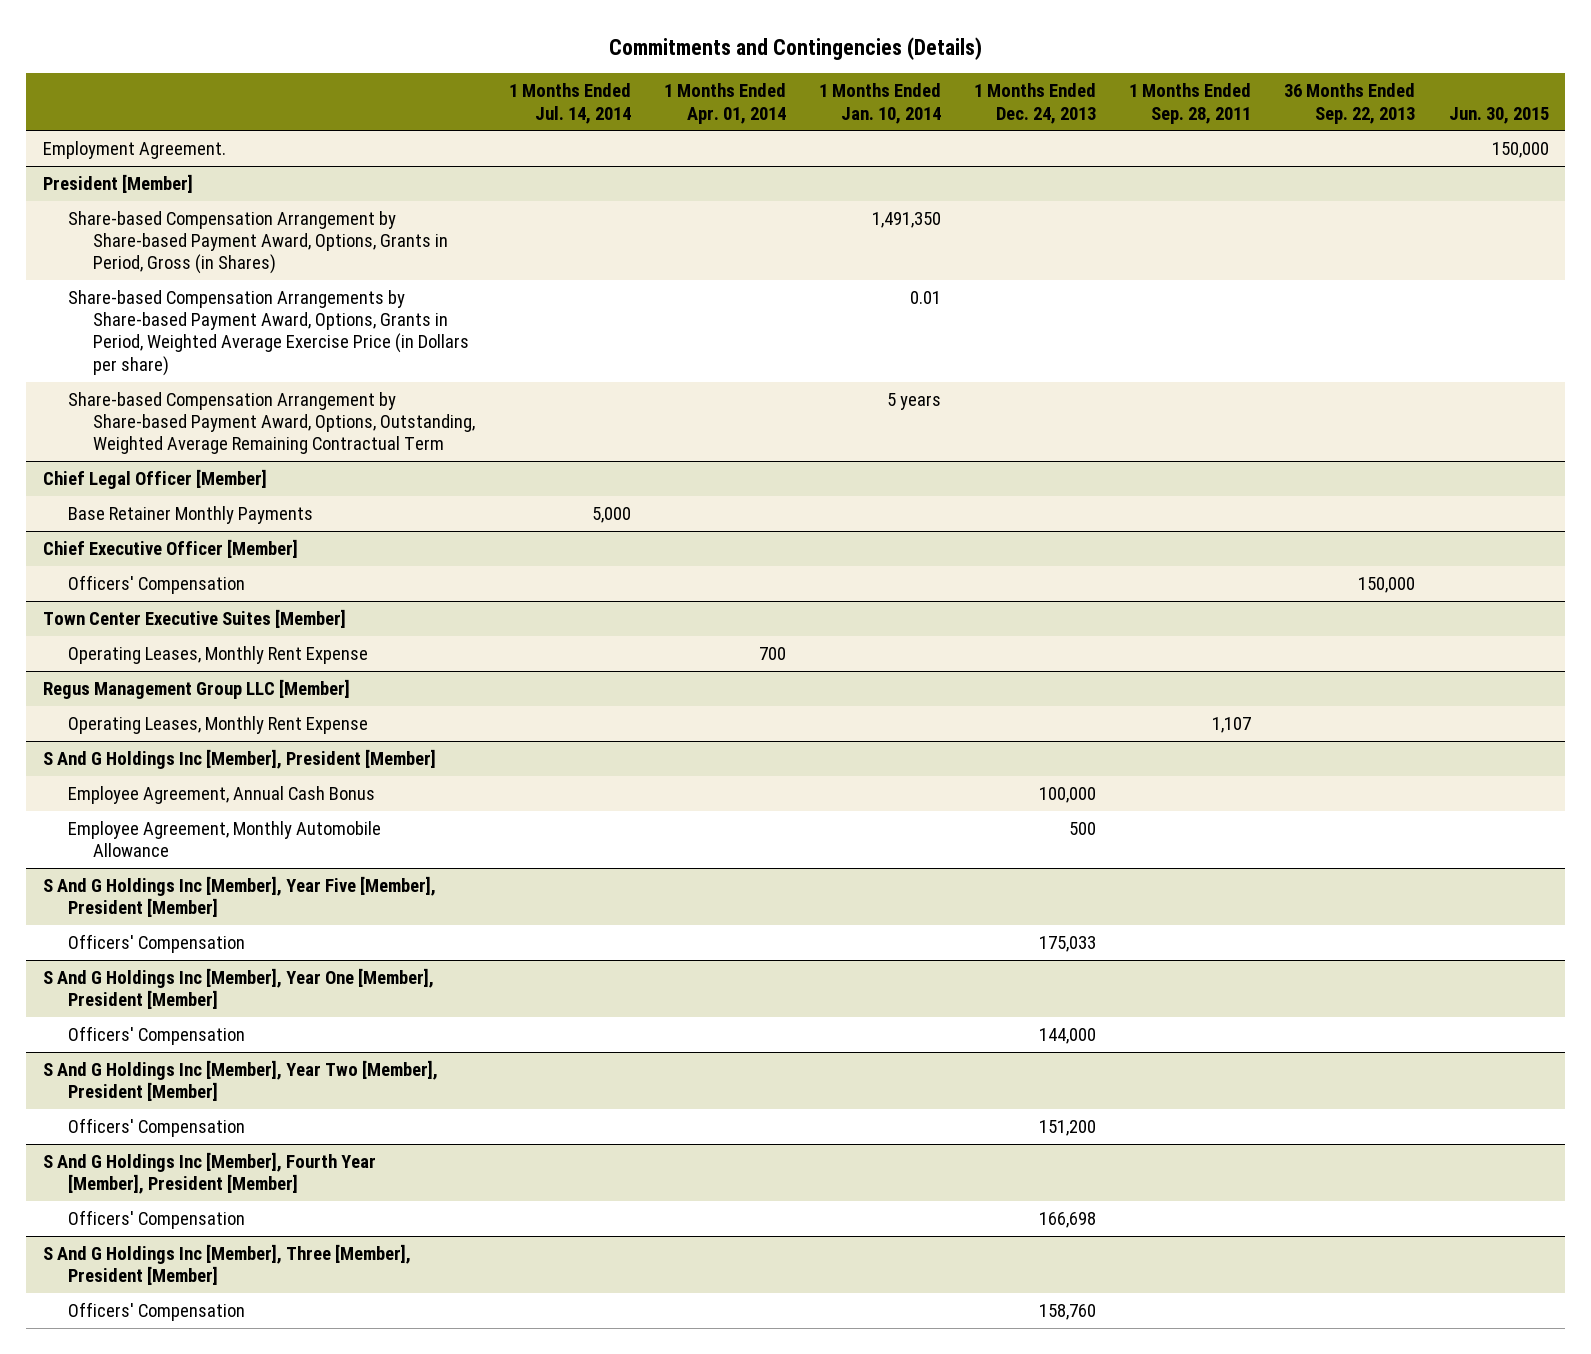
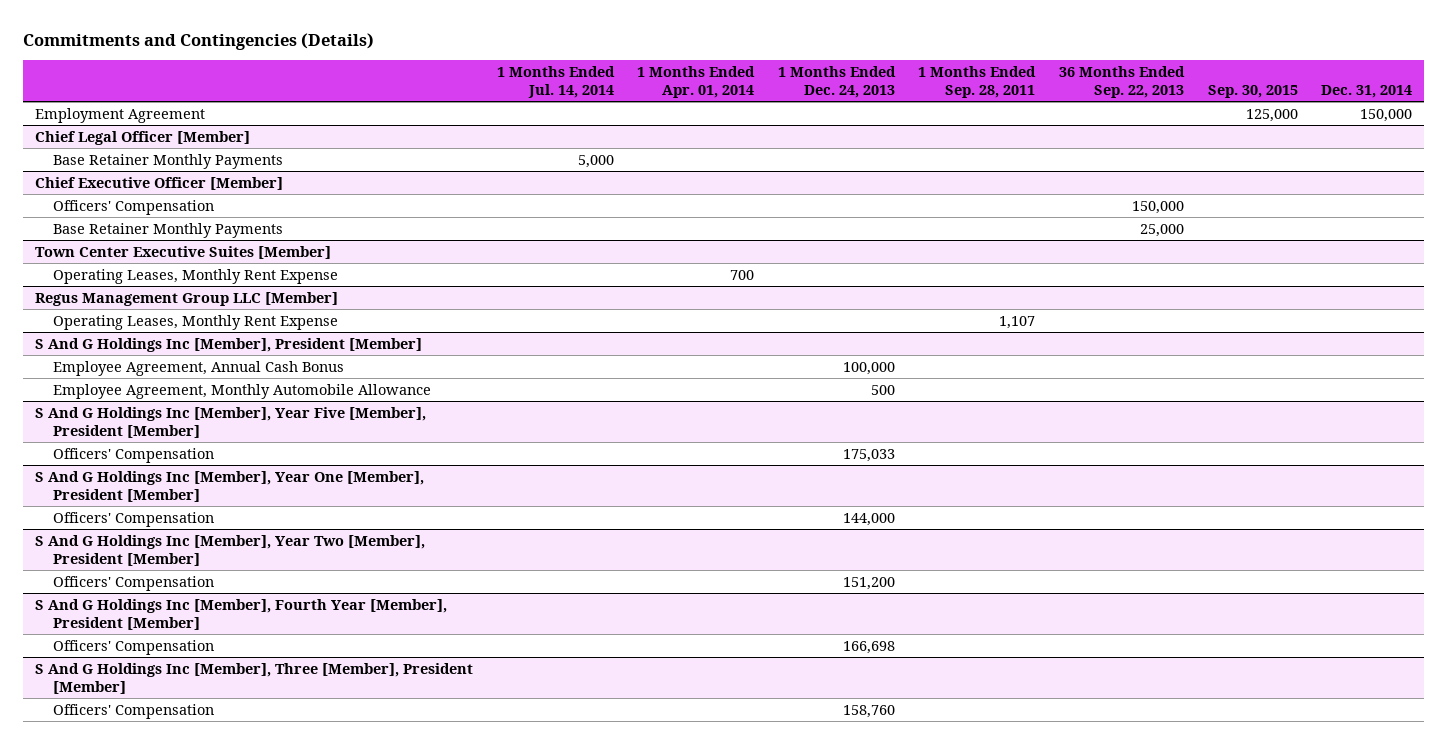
[818,83,941,124] 1 Months Ended Jan. 10, 2014 -> none
[1448,106,1549,124] Jun. 30, 2015 -> none
none -> [1207,84,1298,98] Sep. 30, 2015
none -> [1321,84,1413,98] Dec. 31, 2014
[42,173,193,193] President [Member] -> none
[68,210,449,275] Share-based Compensation Arrangement by Share-based Payment Award, Options, Grants in Period, Gross (in Shares) -> none
[68,289,470,376] Share-based Compensation Arrangements by Share-based Payment Award, Options, Grants in Period, Weighted Average Exercise Price (in Dollars per share) -> none
[68,391,476,455] Share-based Compensation Arrangement by Share-based Payment Award, Options, Outstanding, Weighted Average Remaining Contractual Term -> none
[42,140,226,159] Employment Agreement. -> [34,107,205,123] Employment Agreement
none -> [53,222,284,238] Base Retainer Monthly Payments

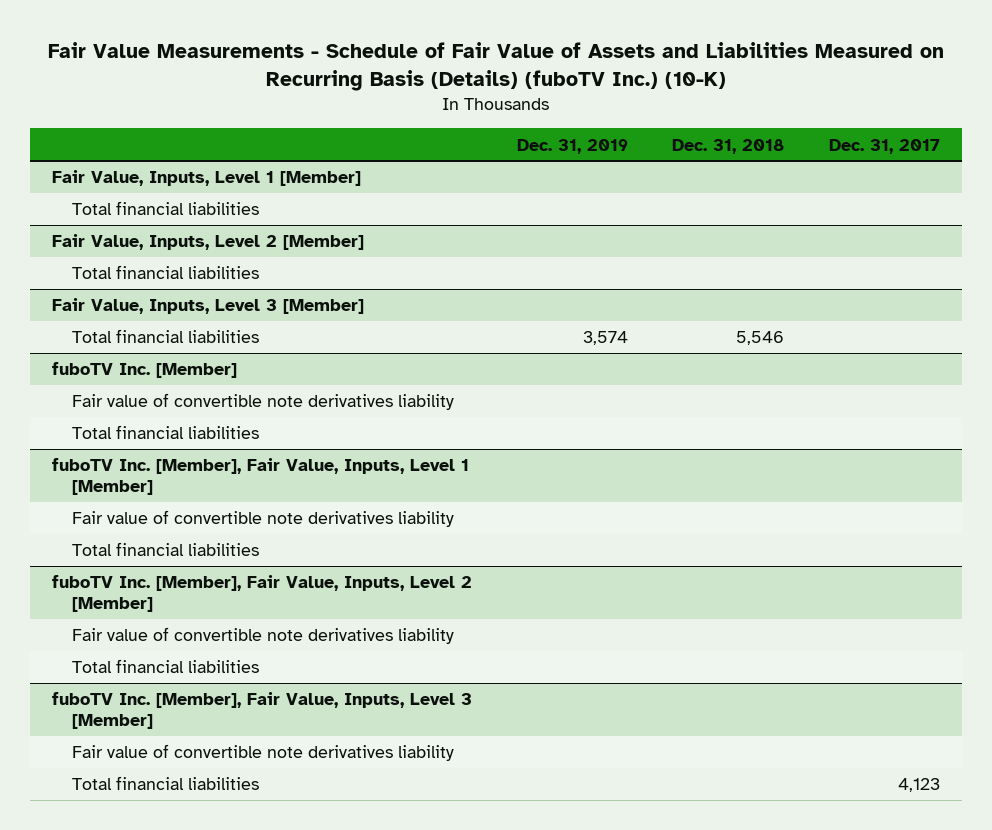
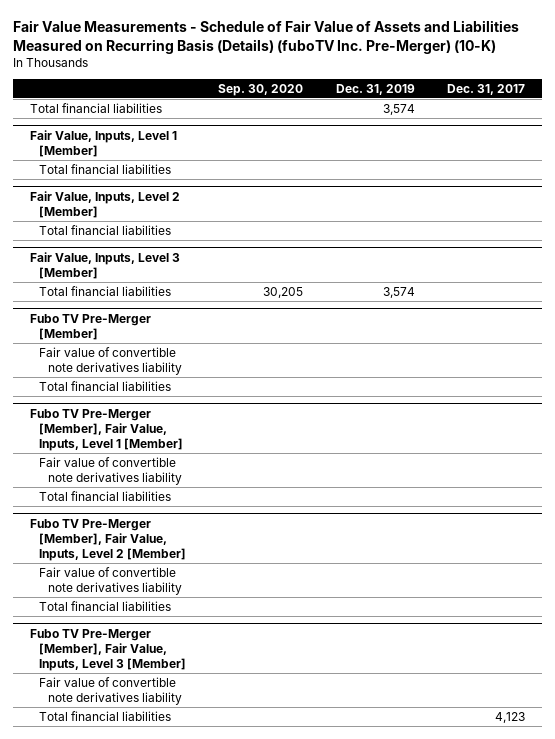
[47,42,944,92] Fair Value Measurements - Schedule of Fair Value of Assets and Liabilities Measured on Recurring Basis (Details) (fuboTV Inc.) (10-K) -> [13,20,520,54] Fair Value Measurements - Schedule of Fair Value of Assets and Liabilities Measured on Recurring Basis (Details) (fuboTV Inc. Pre-Merger) (10-K)
[672,138,785,154] Dec. 31, 2018 -> none
none -> [218,83,304,96] Sep. 30, 2020
none -> [29,102,162,113] Total financial liabilities
[52,362,238,379] fuboTV Inc. [Member] -> none
[72,393,455,411] Fair value of convertible note derivatives liability -> none
[72,425,260,440] Total financial liabilities -> none
[52,458,470,496] fuboTV Inc. [Member], Fair Value, Inputs, Level 1 [Member] -> none
[72,510,455,528] Fair value of convertible note derivatives liability -> none
[72,542,260,557] Total financial liabilities -> none
[52,575,473,613] fuboTV Inc. [Member], Fair Value, Inputs, Level 2 [Member] -> none
[72,627,455,645] Fair value of convertible note derivatives liability -> none
[72,659,260,674] Total financial liabilities -> none
none -> [29,313,151,340] Fubo TV Pre-Merger [Member]
none -> [38,346,182,376] Fair value of convertible note derivatives liability
none -> [38,380,171,391] Total financial liabilities
none -> [29,408,183,451] Fubo TV Pre-Merger [Member], Fair Value, Inputs, Level 1 [Member]
none -> [38,456,182,486] Fair value of convertible note derivatives liability
none -> [38,490,171,501] Total financial liabilities
none -> [29,518,186,561] Fubo TV Pre-Merger [Member], Fair Value, Inputs, Level 2 [Member]
none -> [38,566,182,596] Fair value of convertible note derivatives liability
none -> [38,600,171,611] Total financial liabilities
[52,692,473,730] fuboTV Inc. [Member], Fair Value, Inputs, Level 3 [Member] -> [29,628,186,671] Fubo TV Pre-Merger [Member], Fair Value, Inputs, Level 3 [Member]

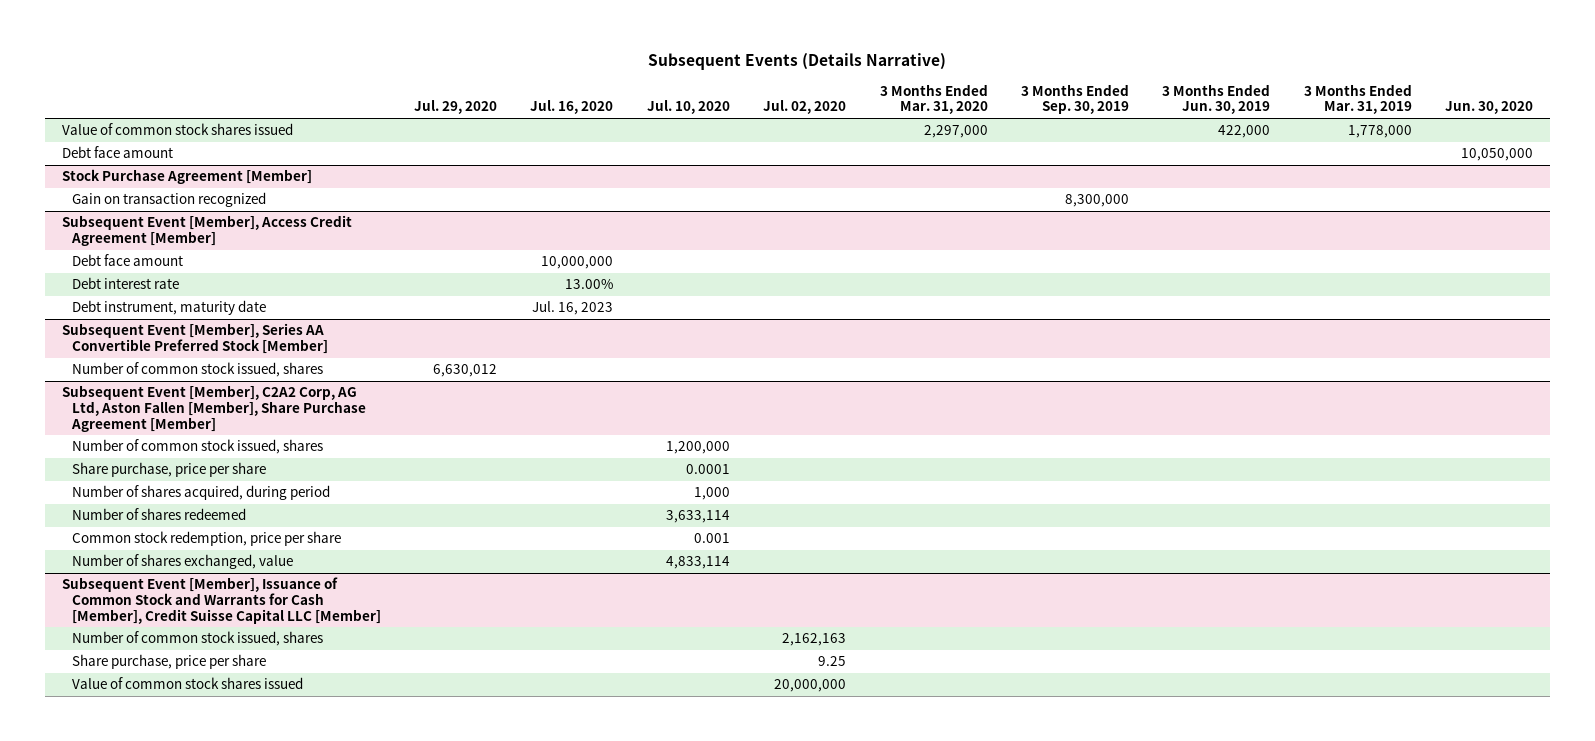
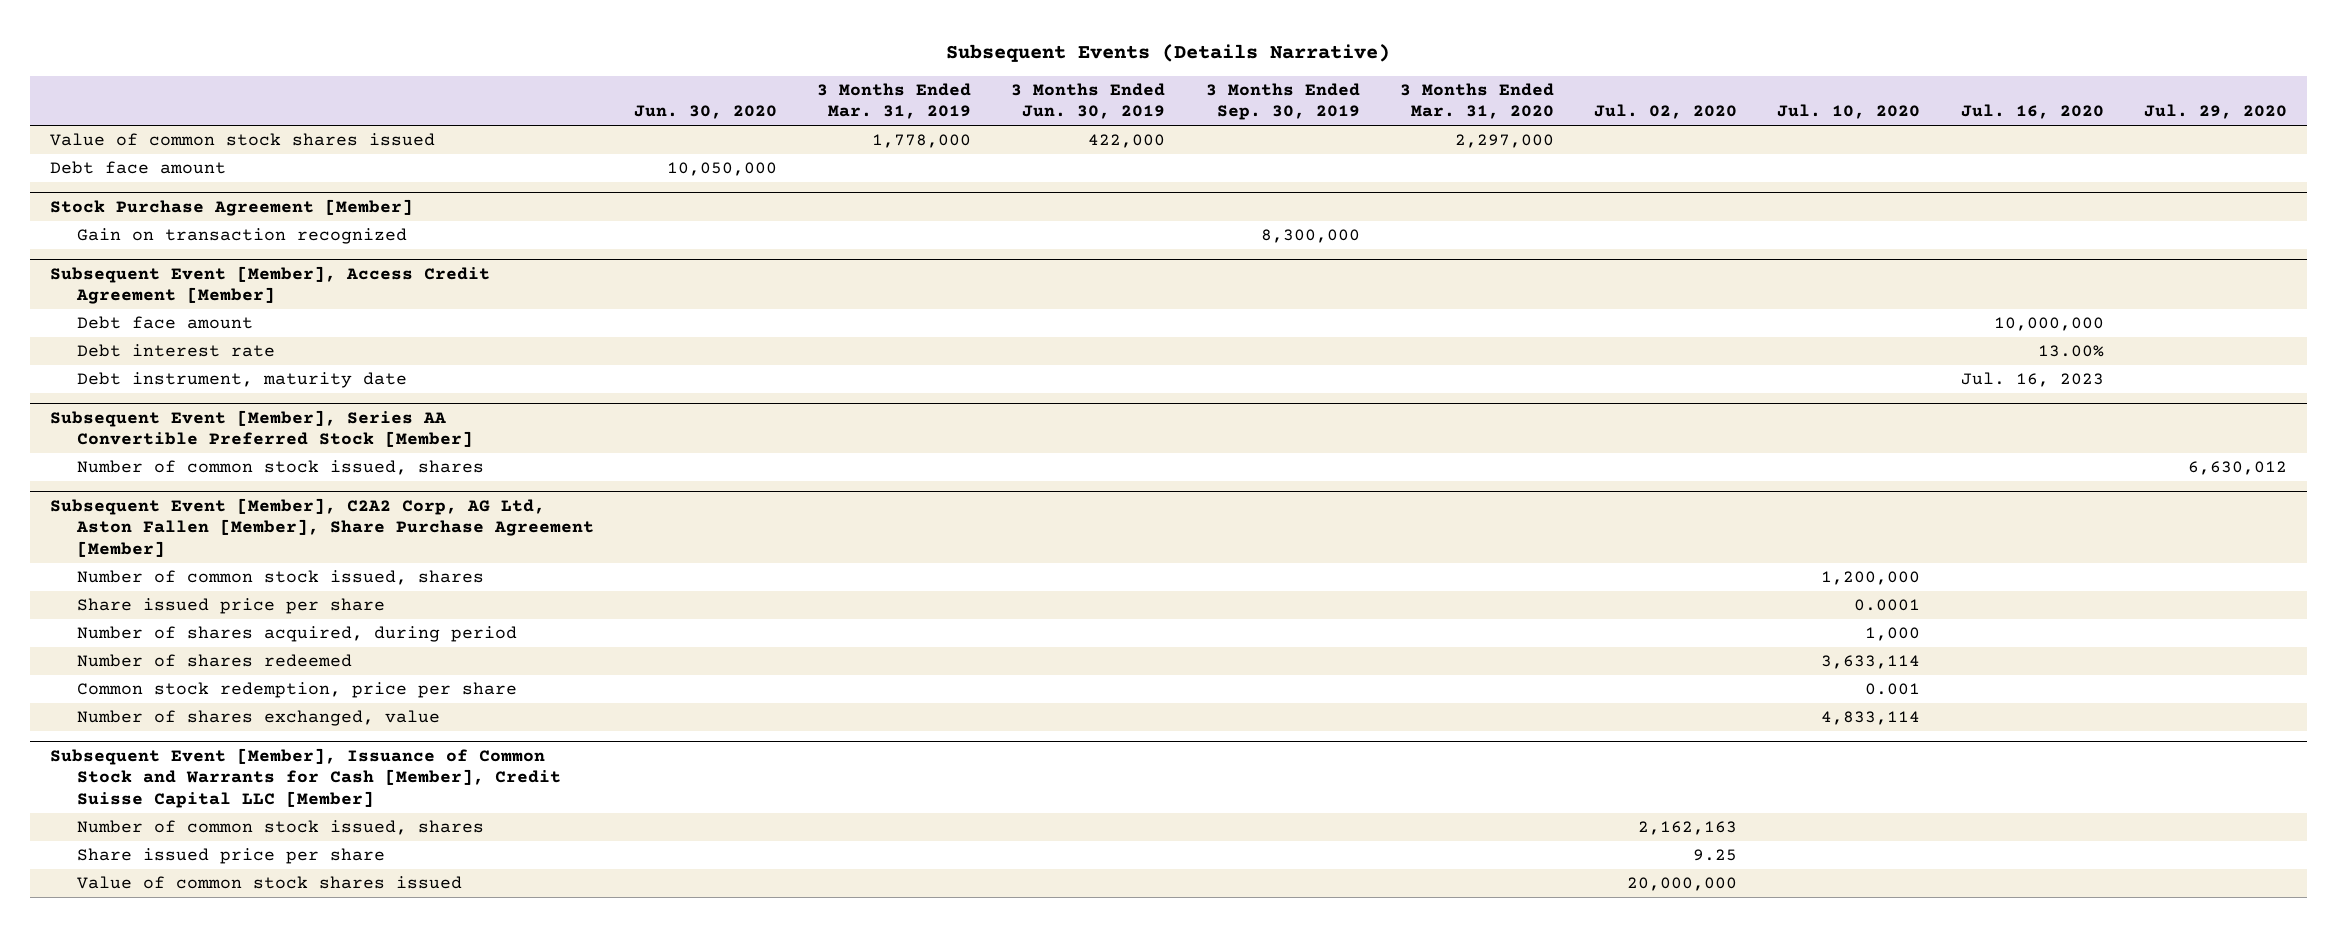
[71,462,266,478] Share purchase, price per share -> [76,598,385,615] Share issued price per share
[71,654,266,670] Share purchase, price per share -> [76,848,385,865] Share issued price per share

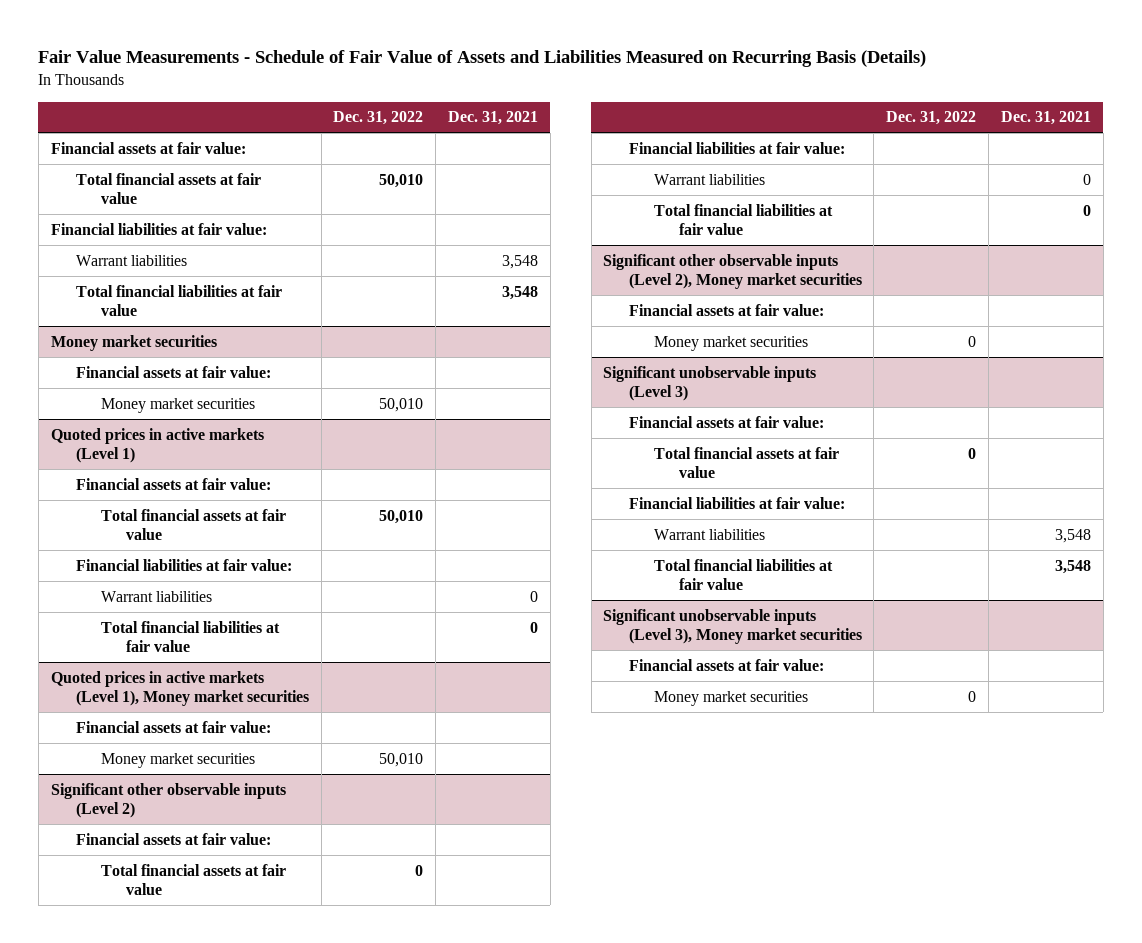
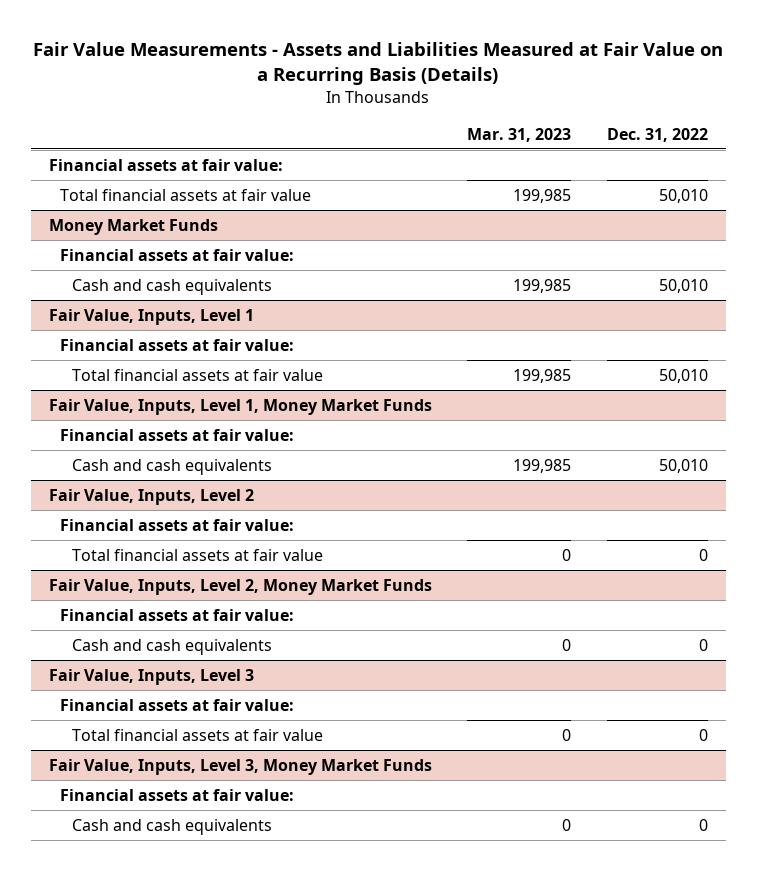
[38,50,927,68] Fair Value Measurements - Schedule of Fair Value of Assets and Liabilities Measured on Recurring Basis (Details) -> [33,41,724,85] Fair Value Measurements - Assets and Liabilities Measured at Fair Value on a Recurring Basis (Details)
[448,111,539,126] Dec. 31, 2021 -> none
none -> [467,127,572,142] Mar. 31, 2023
[50,222,267,235] Financial liabilities at fair value: -> none
[75,254,187,266] Warrant liabilities -> none
[75,284,282,316] Total financial liabilities at fair value -> none
[50,334,217,351] Money market securities -> [48,218,218,235] Money Market Funds
[100,397,255,413] Money market securities -> [71,278,272,295] Cash and cash equivalents
[50,427,264,463] Quoted prices in active markets (Level 1) -> [48,308,254,325] Fair Value, Inputs, Level 1
[75,558,292,571] Financial liabilities at fair value: -> none
[100,590,212,602] Warrant liabilities -> none
[100,620,280,652] Total financial liabilities at fair value -> none
[50,670,309,706] Quoted prices in active markets (Level 1), Money market securities -> none
[75,720,271,733] Financial assets at fair value: -> none
[100,752,255,768] Money market securities -> none
none -> [48,398,432,415] Fair Value, Inputs, Level 1, Money Market Funds
none -> [60,428,295,441] Financial assets at fair value:
none -> [71,458,272,475] Cash and cash equivalents
[50,782,286,818] Significant other observable inputs (Level 2) -> [48,488,254,505] Fair Value, Inputs, Level 2
[628,141,845,154] Financial liabilities at fair value: -> none
[653,173,765,185] Warrant liabilities -> none
[653,203,833,235] Total financial liabilities at fair value -> none
[603,253,862,289] Significant other observable inputs (Level 2), Money market securities -> none
[628,303,824,316] Financial assets at fair value: -> none
[653,335,808,351] Money market securities -> none
none -> [48,578,432,595] Fair Value, Inputs, Level 2, Money Market Funds
none -> [60,608,295,621] Financial assets at fair value:
none -> [71,638,272,655] Cash and cash equivalents
[603,365,817,401] Significant unobservable inputs (Level 3) -> [48,668,254,685] Fair Value, Inputs, Level 3
[628,496,845,509] Financial liabilities at fair value: -> none
[653,528,765,540] Warrant liabilities -> none
[653,558,833,590] Total financial liabilities at fair value -> none
[603,608,862,644] Significant unobservable inputs (Level 3), Money market securities -> none
[628,658,824,671] Financial assets at fair value: -> none
[653,690,808,706] Money market securities -> none
none -> [48,758,432,775] Fair Value, Inputs, Level 3, Money Market Funds
none -> [60,788,295,801] Financial assets at fair value:
none -> [71,818,272,835] Cash and cash equivalents

